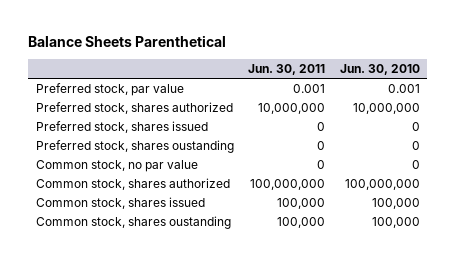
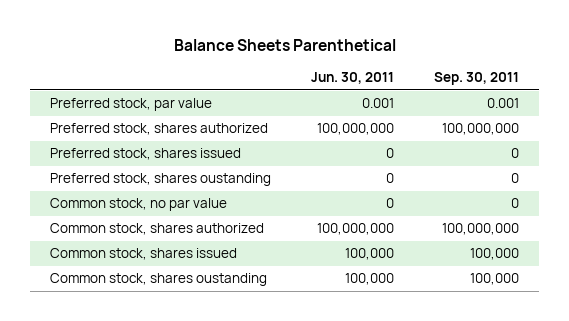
[339,64,420,76] Jun. 30, 2010 -> none
none -> [434,72,520,86] Sep. 30, 2011
[258,102,326,114] 10,000,000 -> [317,123,395,136] 100,000,000

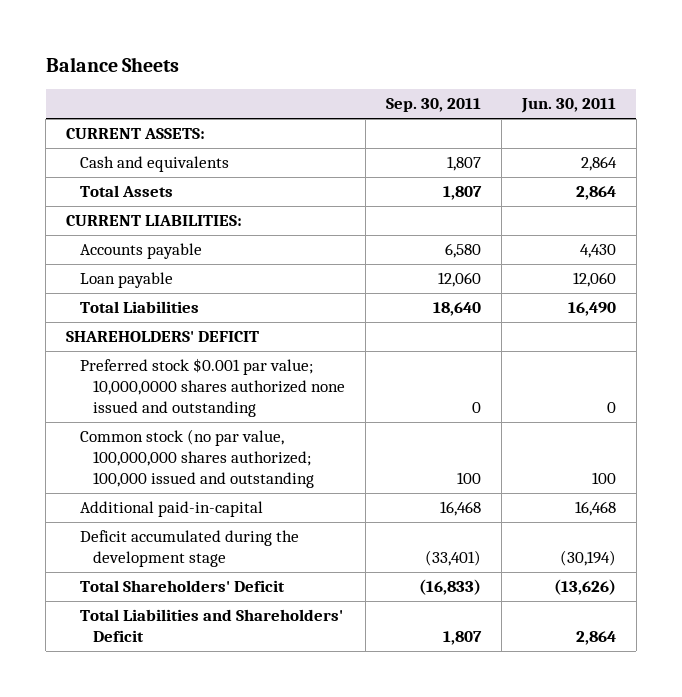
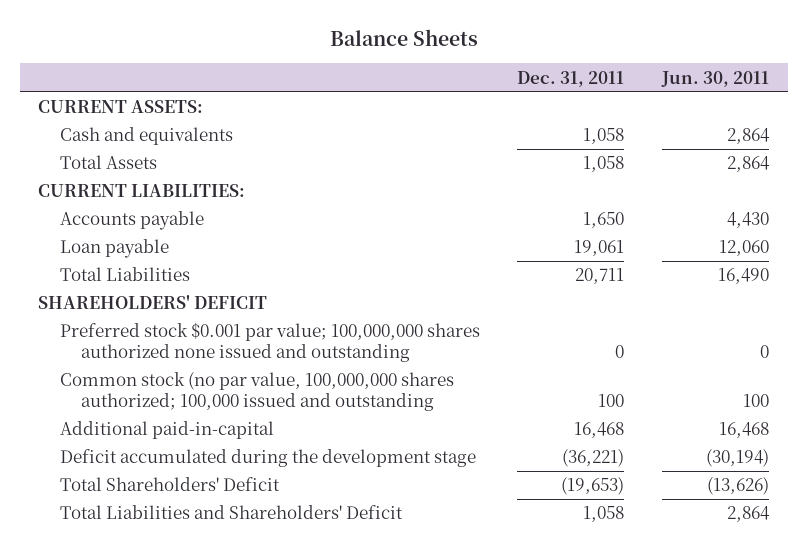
[386,98,482,113] Sep. 30, 2011 -> none
none -> [517,70,625,87] Dec. 31, 2011
[79,358,346,417] Preferred stock $0.001 par value; 10,000,0000 shares authorized none issued and outstanding -> [59,322,480,363] Preferred stock $0.001 par value; 100,000,000 shares authorized none issued and outstanding

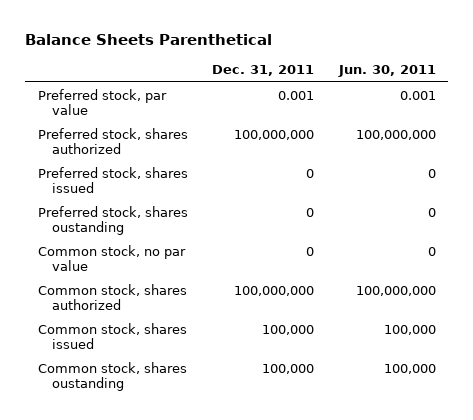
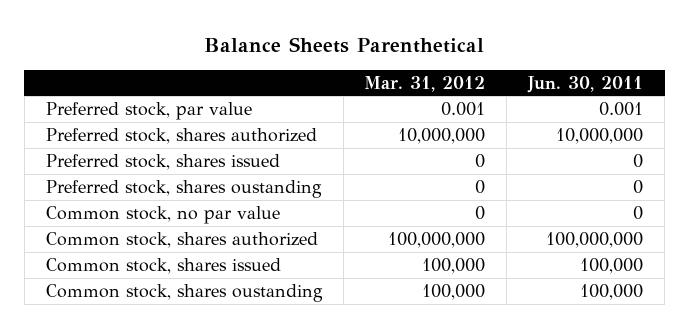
[212,65,315,77] Dec. 31, 2011 -> none
none -> [364,75,486,92] Mar. 31, 2012
[355,129,436,140] 100,000,000 -> [556,128,644,145] 10,000,000

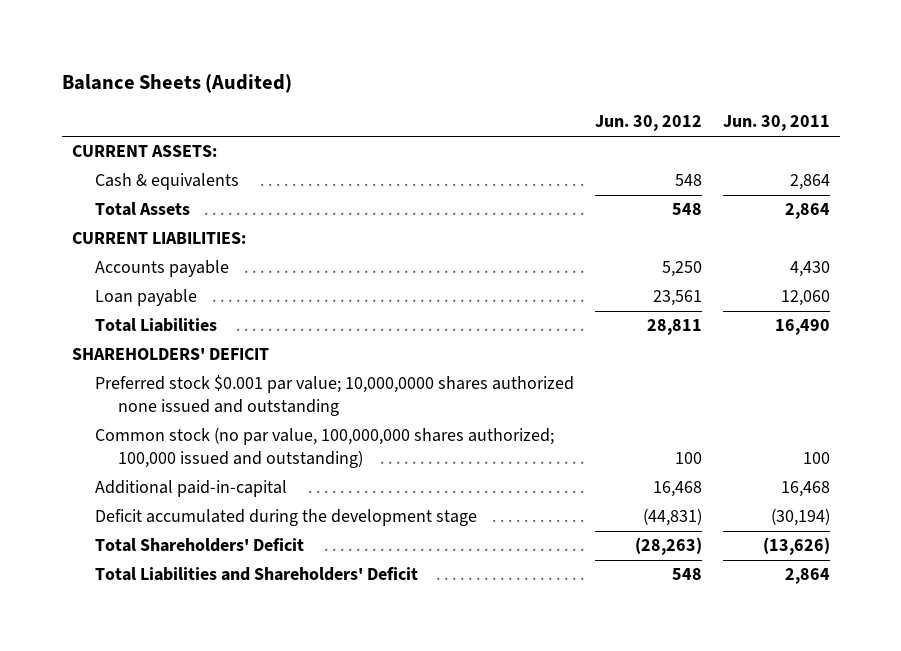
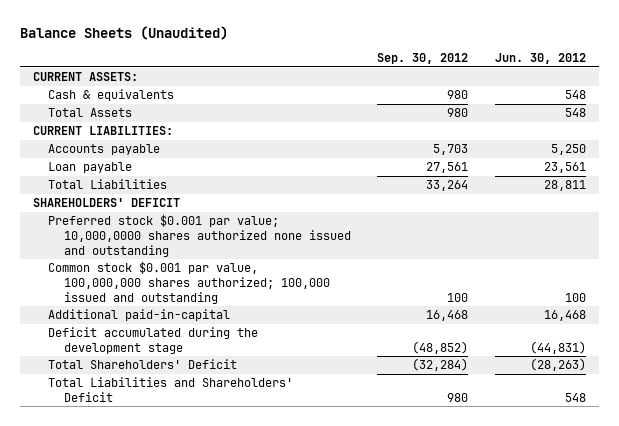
[61,74,292,94] Balance Sheets (Audited) -> [19,25,228,40] Balance Sheets (Unaudited)
[722,115,830,132] Jun. 30, 2011 -> none
none -> [377,53,469,65] Sep. 30, 2012
[94,427,554,469] Common stock (no par value, 100,000,000 shares authorized; 100,000 issued and outstanding) -> [48,261,330,304] Common stock $0.001 par value, 100,000,000 shares authorized; 100,000 issued and outstanding

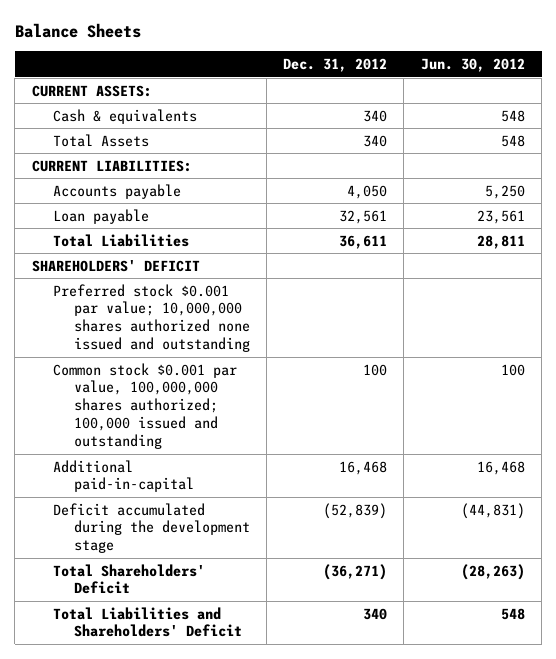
[19,25,228,40] Balance Sheets (Unaudited) -> [14,22,141,38] Balance Sheets
[377,53,469,65] Sep. 30, 2012 -> none
none -> [283,57,388,72] Dec. 31, 2012
[48,214,351,257] Preferred stock $0.001 par value; 10,000,0000 shares authorized none issued and outstanding -> [52,283,250,353] Preferred stock $0.001 par value; 10,000,000 shares authorized none issued and outstanding

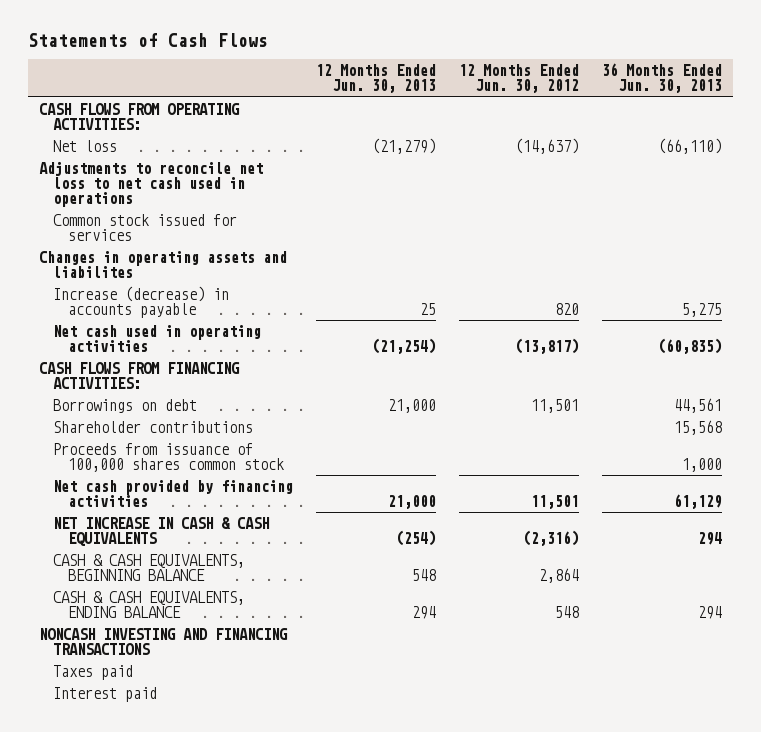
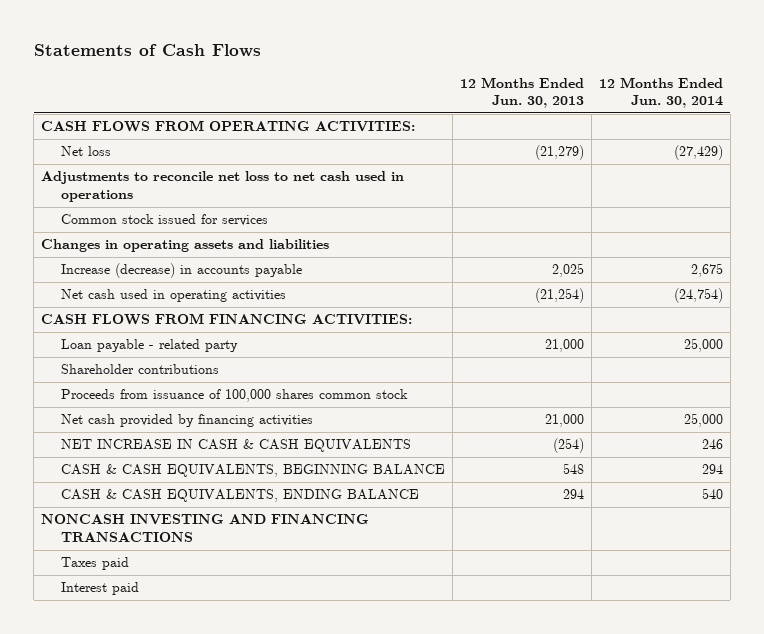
[458,64,579,94] 12 Months Ended Jun. 30, 2012 -> none
[601,63,722,94] 36 Months Ended Jun. 30, 2013 -> none
none -> [598,76,723,109] 12 Months Ended Jun. 30, 2014
[39,250,288,278] Changes in operating assets and liabilites -> [41,239,330,253] Changes in operating assets and liabilities
[420,302,437,315] 25 -> [551,263,584,278] 2,025
[53,398,198,413] Borrowings on debt -> none
none -> [60,339,238,353] Loan payable - related party

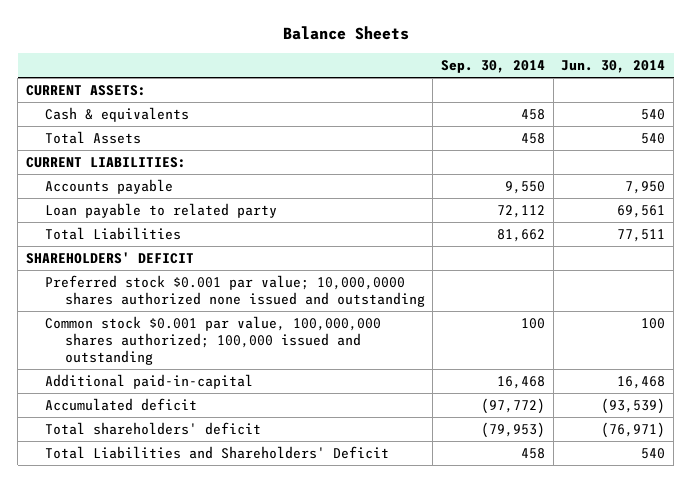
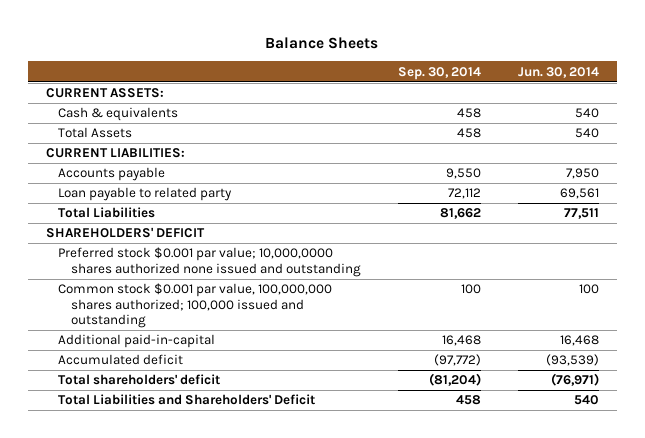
[480,421,545,438] (79,953) -> [428,373,481,387] (81,204)

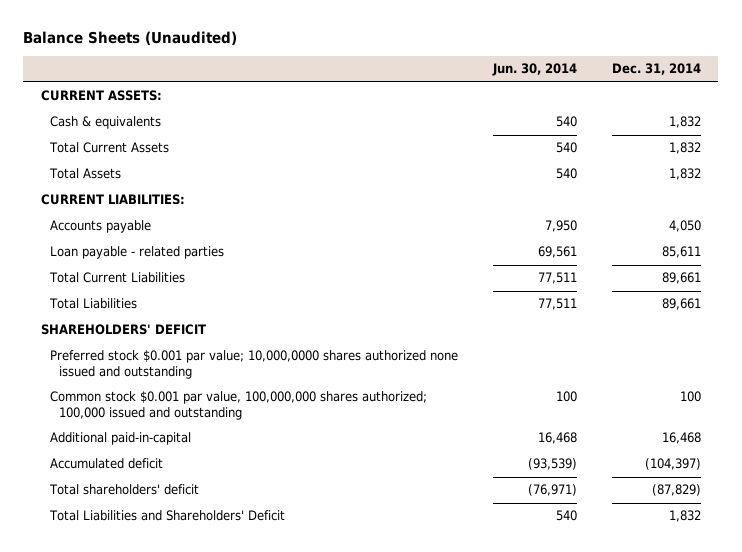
[265,37,379,50] Balance Sheets -> [23,31,238,46] Balance Sheets (Unaudited)
[397,66,481,80] Sep. 30, 2014 -> none
none -> [612,63,702,76] Dec. 31, 2014
none -> [49,142,170,154] Total Current Assets
[58,187,233,202] Loan payable to related party -> [50,246,225,260] Loan payable - related parties
none -> [49,272,186,284] Total Current Liabilities

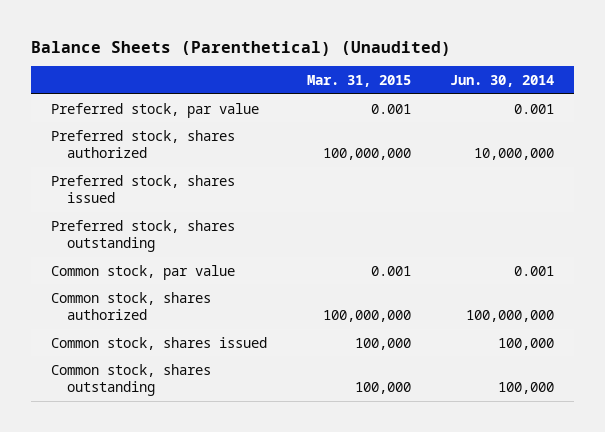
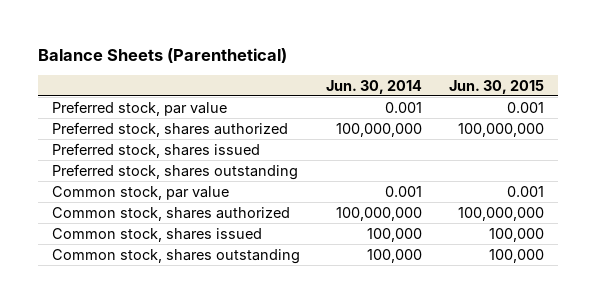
[31,40,452,56] Balance Sheets (Parenthetical) (Unaudited) -> [38,47,288,63] Balance Sheets (Parenthetical)
[306,74,411,87] Mar. 31, 2015 -> none
none -> [449,79,545,94] Jun. 30, 2015
[474,148,555,161] 10,000,000 -> [336,122,423,137] 100,000,000

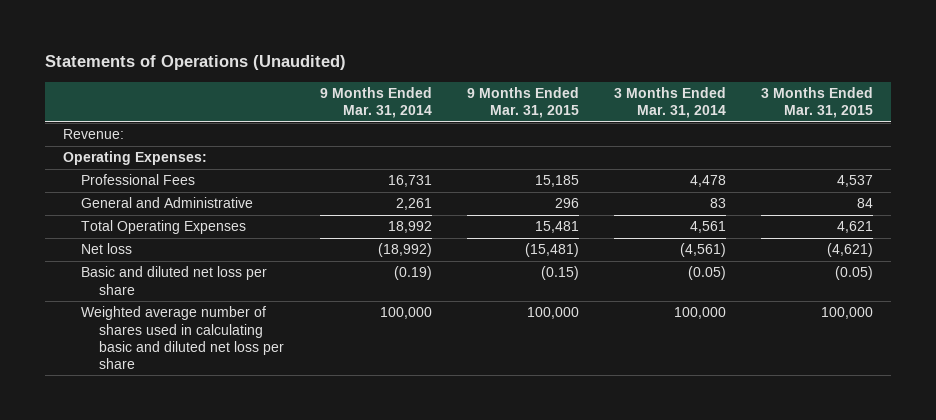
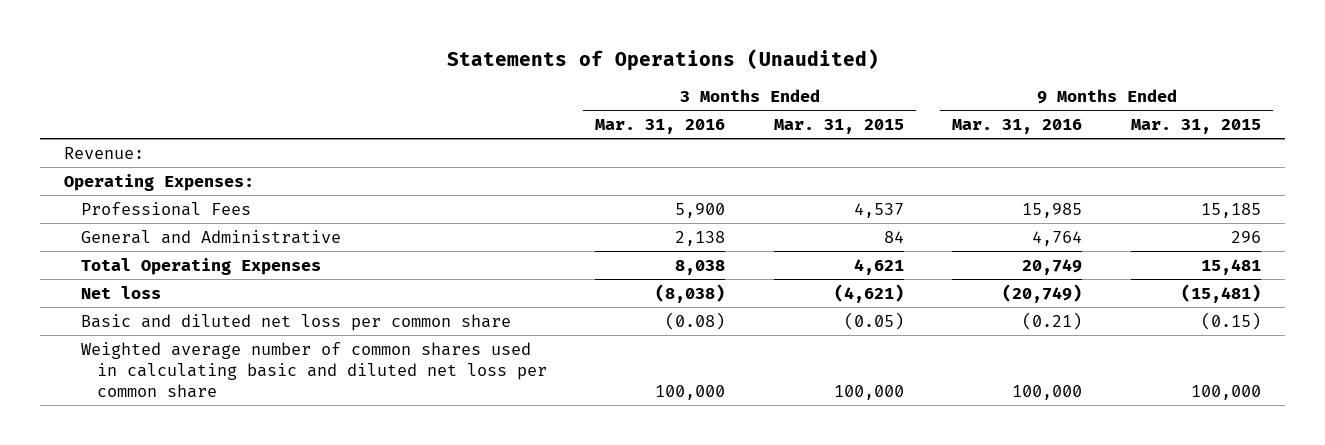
[319,86,432,119] 9 Months Ended Mar. 31, 2014 -> none
[613,86,726,119] 3 Months Ended Mar. 31, 2014 -> none
none -> [595,119,726,135] Mar. 31, 2016
none -> [952,119,1083,135] Mar. 31, 2016
[81,266,268,295] Basic and diluted net loss per share -> [80,313,511,331] Basic and diluted net loss per common share
[81,306,285,370] Weighted average number of shares used in calculating basic and diluted net loss per share -> [80,341,547,398] Weighted average number of common shares used in calculating basic and diluted net loss per common share

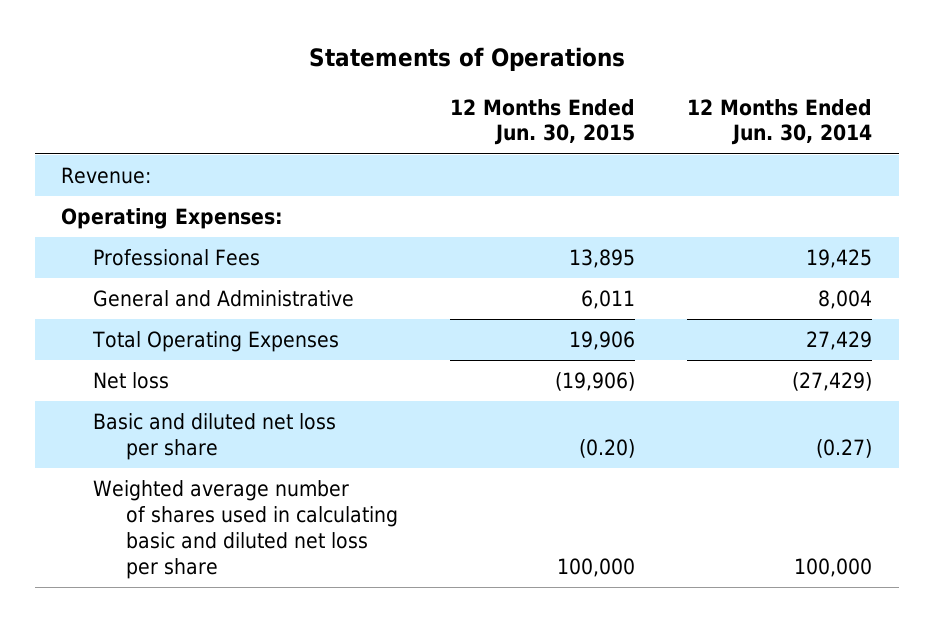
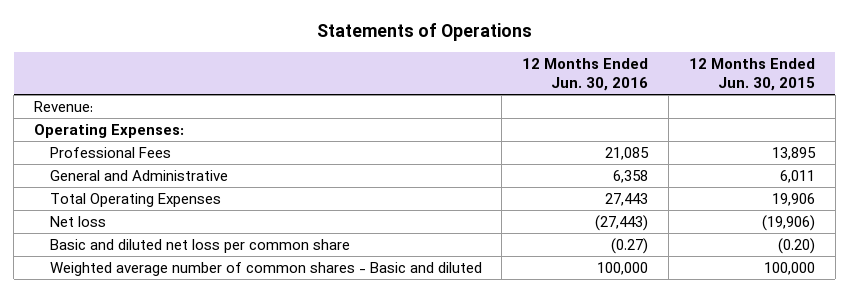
[687,98,873,146] 12 Months Ended Jun. 30, 2014 -> none
none -> [522,58,649,92] 12 Months Ended Jun. 30, 2016
[93,413,337,460] Basic and diluted net loss per share -> [49,238,350,253] Basic and diluted net loss per common share
[93,480,398,579] Weighted average number of shares used in calculating basic and diluted net loss per share -> [49,261,482,276] Weighted average number of common shares - Basic and diluted

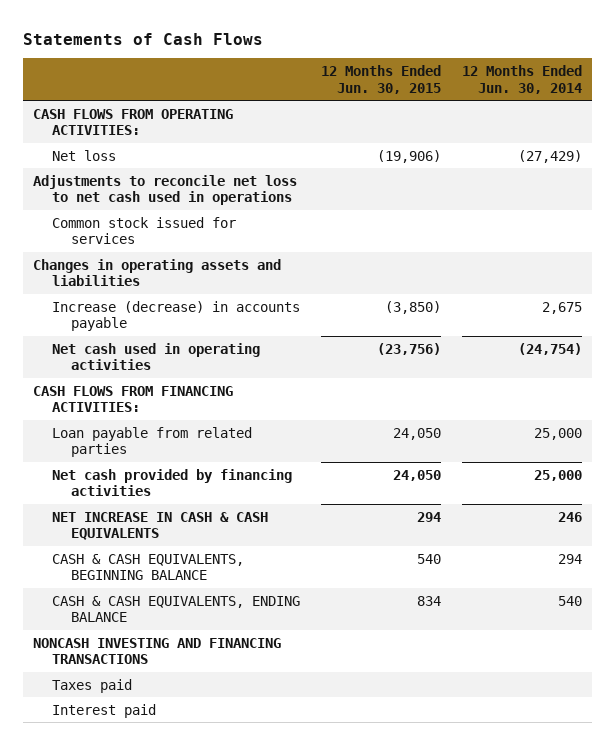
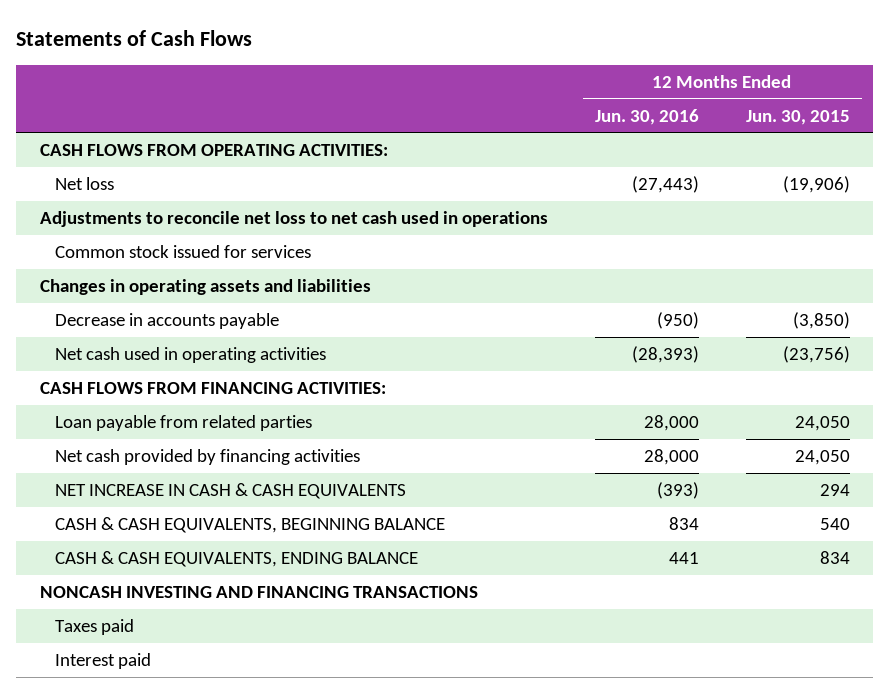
[461,64,582,94] 12 Months Ended Jun. 30, 2014 -> none
none -> [594,108,699,125] Jun. 30, 2016
[52,300,301,332] Increase (decrease) in accounts payable -> [54,312,279,329] Decrease in accounts payable

